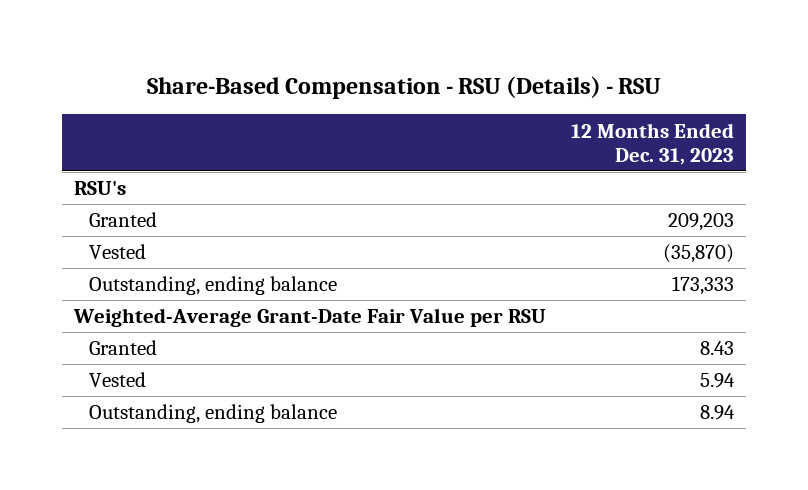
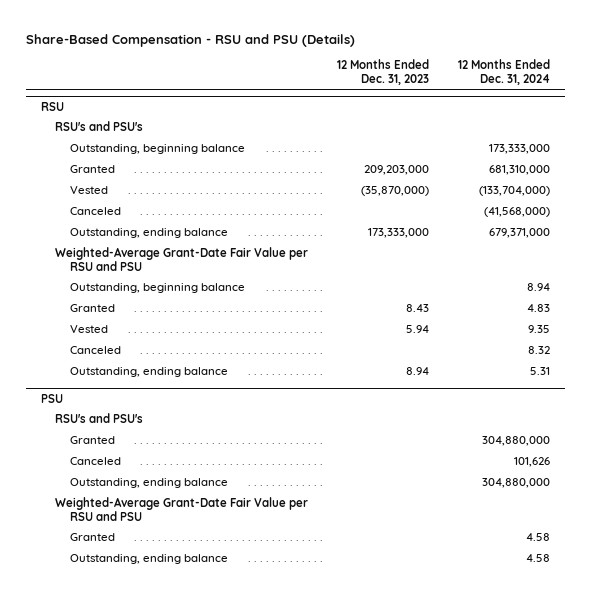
[146,75,661,99] Share-Based Compensation - RSU (Details) - RSU -> [26,33,356,47] Share-Based Compensation - RSU and PSU (Details)
none -> [458,59,551,86] 12 Months Ended Dec. 31, 2024
none -> [40,102,64,112] RSU
[74,181,127,196] RSU's -> [55,121,144,132] RSU's and PSU's
none -> [69,144,245,155] Outstanding, beginning balance
[667,213,734,232] 209,203 -> [364,165,430,176] 209,203,000
[662,244,734,264] (35,870) -> [361,186,430,197] (35,870,000)
none -> [69,207,121,216] Canceled
[671,276,734,296] 173,333 -> [368,228,430,239] 173,333,000
[73,308,547,328] Weighted-Average Grant-Date Fair Value per RSU -> [55,247,309,272] Weighted-Average Grant-Date Fair Value per RSU and PSU
none -> [69,283,245,294] Outstanding, beginning balance
none -> [69,346,121,355] Canceled
none -> [40,394,63,404] PSU
none -> [55,413,144,424] RSU's and PSU's
none -> [69,436,115,445] Granted
none -> [69,457,121,466] Canceled
none -> [69,478,228,489] Outstanding, ending balance
none -> [55,497,309,522] Weighted-Average Grant-Date Fair Value per RSU and PSU
none -> [69,533,115,542] Granted
none -> [69,554,228,565] Outstanding, ending balance

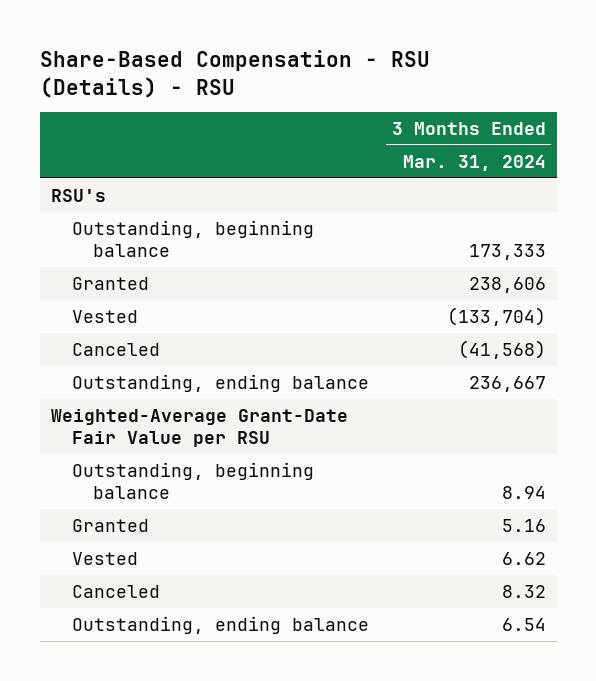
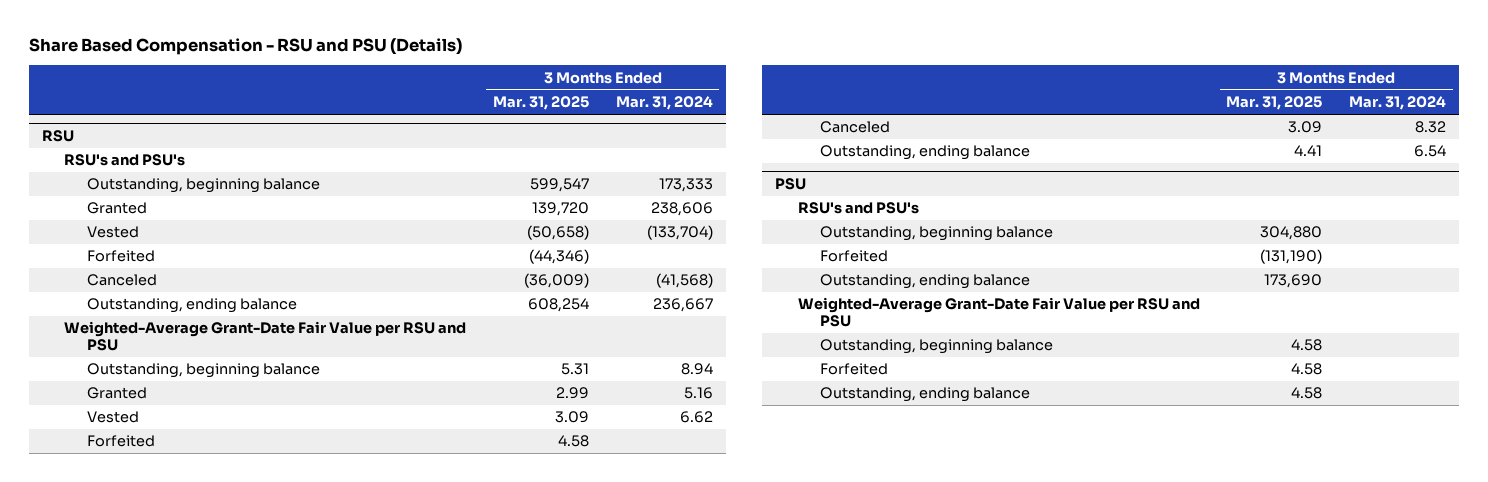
[39,50,430,98] Share-Based Compensation - RSU (Details) - RSU -> [28,37,462,55] Share Based Compensation - RSU and PSU (Details)
none -> [493,96,590,111] Mar. 31, 2025
none -> [41,129,74,142] RSU
[50,188,106,202] RSU's -> [64,154,186,167] RSU's and PSU's
none -> [86,250,155,263] Forfeited
[50,408,348,447] Weighted-Average Grant-Date Fair Value per RSU -> [64,321,467,352] Weighted-Average Grant-Date Fair Value per RSU and PSU
none -> [86,435,155,448] Forfeited
none -> [775,177,807,190] PSU
none -> [797,202,919,215] RSU's and PSU's
none -> [820,226,1054,242] Outstanding, beginning balance
none -> [820,250,889,263] Forfeited
none -> [820,274,1031,290] Outstanding, ending balance
none -> [797,297,1200,328] Weighted-Average Grant-Date Fair Value per RSU and PSU
none -> [820,339,1054,355] Outstanding, beginning balance
none -> [820,363,889,376] Forfeited
none -> [820,387,1031,403] Outstanding, ending balance

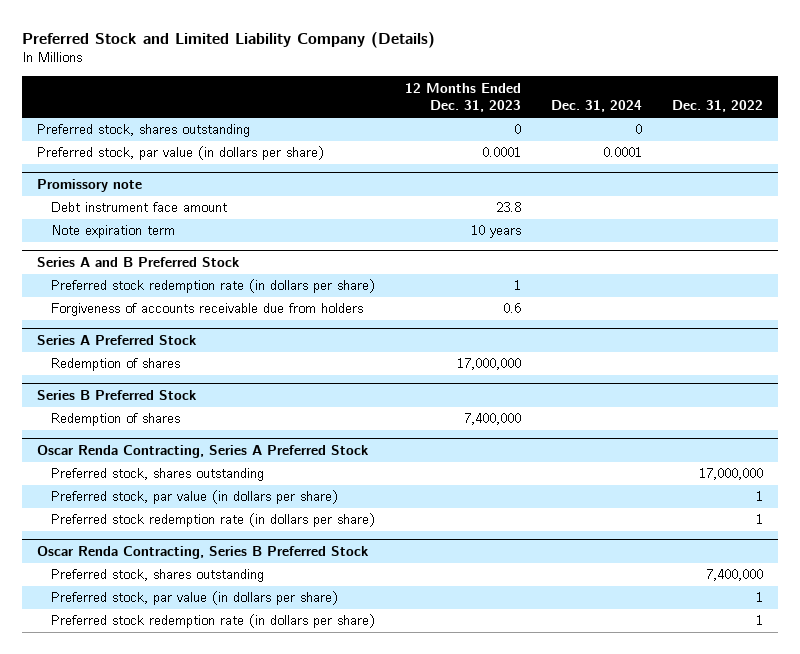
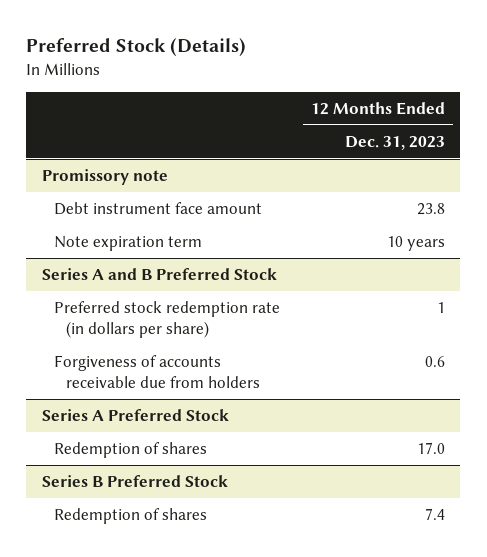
[22,31,436,48] Preferred Stock and Limited Liability Company (Details) -> [26,38,247,57] Preferred Stock (Details)
[550,100,642,113] Dec. 31, 2024 -> none
[671,100,763,113] Dec. 31, 2022 -> none
[37,124,251,138] Preferred stock, shares outstanding -> none
[37,146,325,161] Preferred stock, par value (in dollars per share) -> none
[456,358,521,371] 17,000,000 -> [416,441,445,454] 17.0
[37,445,370,459] Oscar Renda Contracting, Series A Preferred Stock -> none
[50,468,264,482] Preferred stock, shares outstanding -> none
[50,490,338,505] Preferred stock, par value (in dollars per share) -> none
[50,513,375,528] Preferred stock redemption rate (in dollars per share) -> none
[37,546,370,560] Oscar Renda Contracting, Series B Preferred Stock -> none
[50,569,264,583] Preferred stock, shares outstanding -> none
[50,591,338,606] Preferred stock, par value (in dollars per share) -> none
[50,614,375,629] Preferred stock redemption rate (in dollars per share) -> none
[463,413,521,426] 7,400,000 -> [424,507,445,520] 7.4

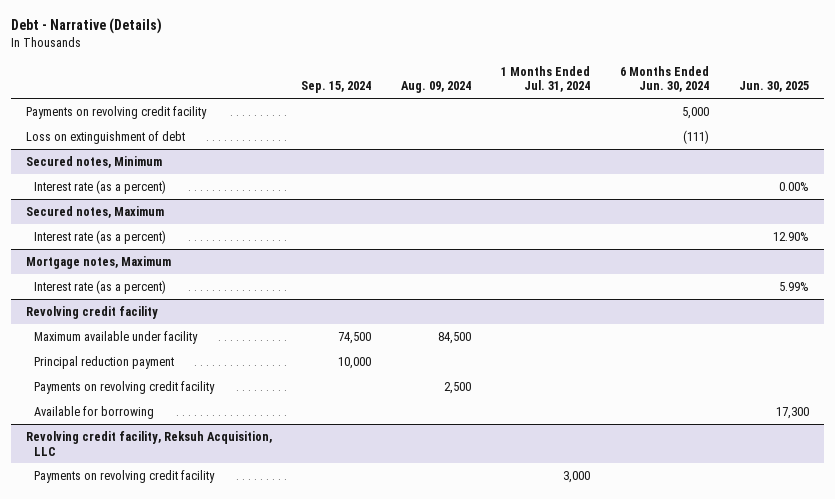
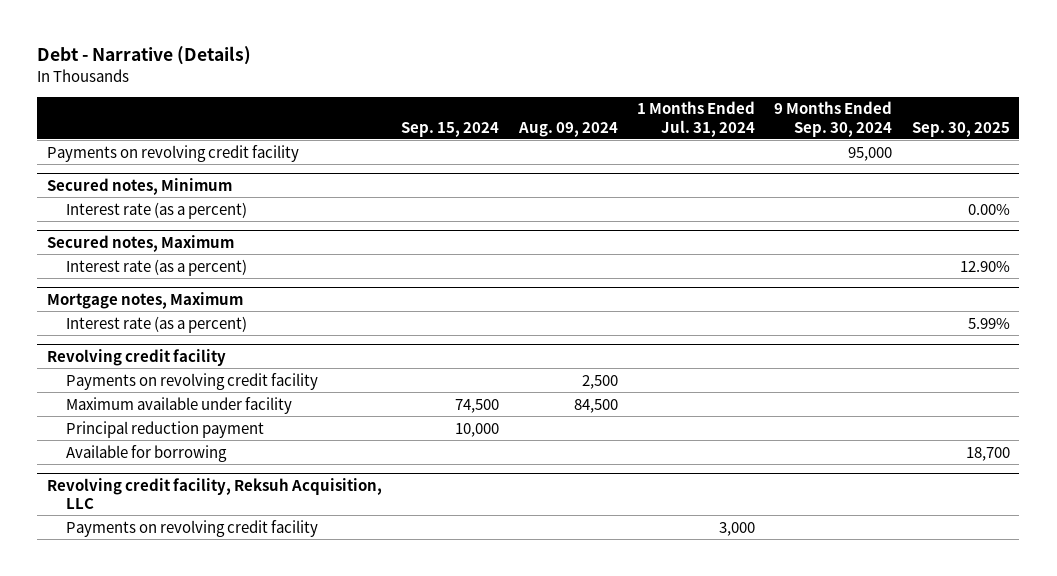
[620,65,710,93] 6 Months Ended Jun. 30, 2024 -> none
[739,81,810,93] Jun. 30, 2025 -> none
none -> [774,101,893,137] 9 Months Ended Sep. 30, 2024
none -> [911,121,1010,137] Sep. 30, 2025
[25,130,185,144] Loss on extinguishment of debt -> none
[34,380,216,394] Payments on revolving credit facility -> [66,372,319,390] Payments on revolving credit facility

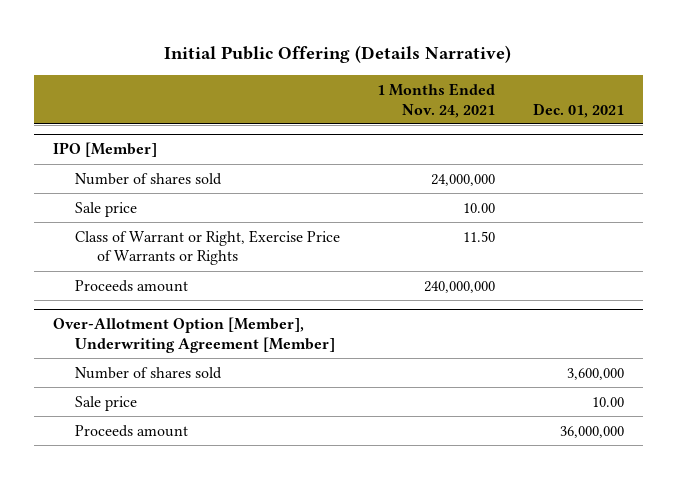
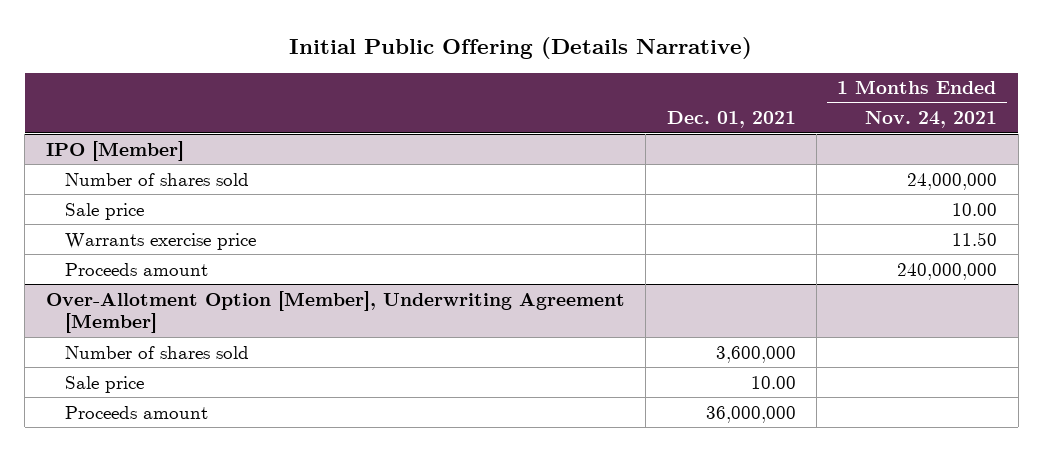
[74,229,340,266] Class of Warrant or Right, Exercise Price of Warrants or Rights -> [64,232,256,250] Warrants exercise price

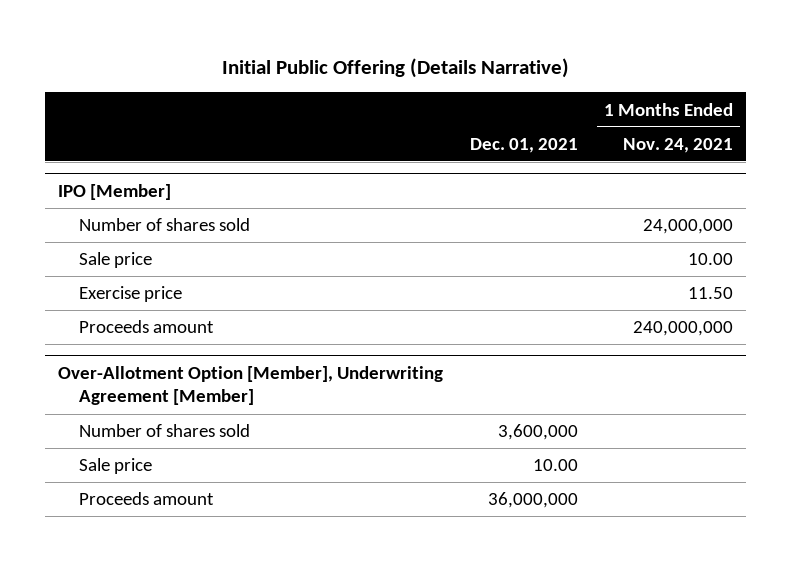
[64,232,256,250] Warrants exercise price -> [78,286,182,303] Exercise price

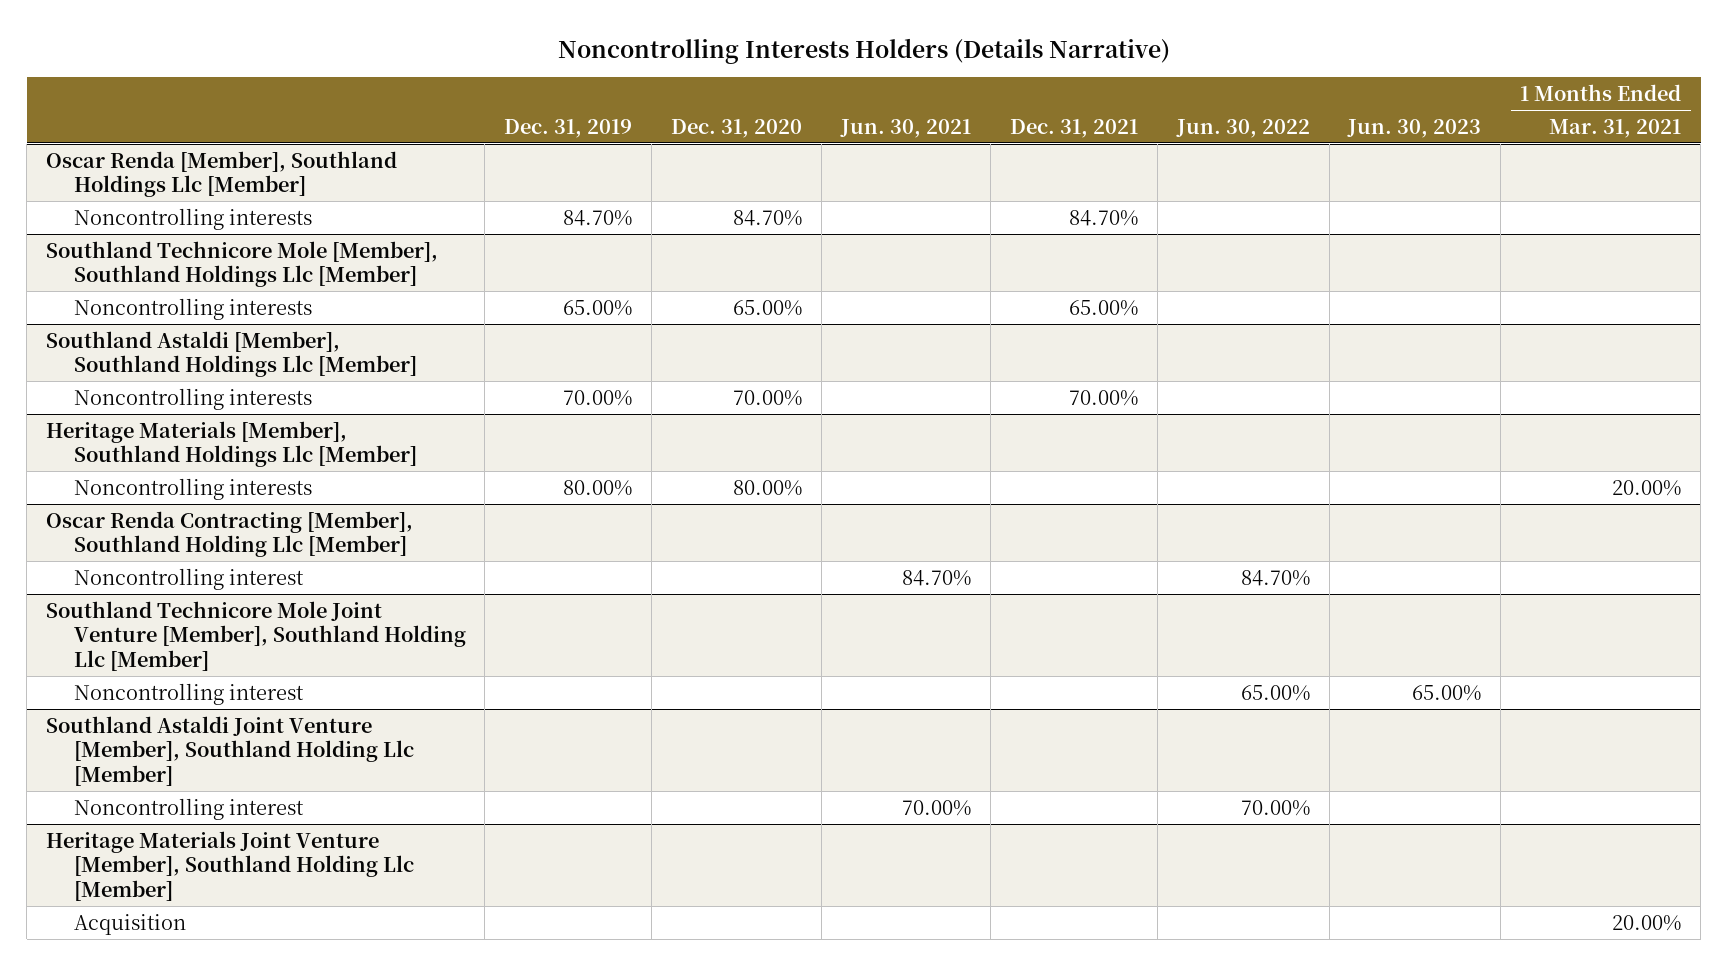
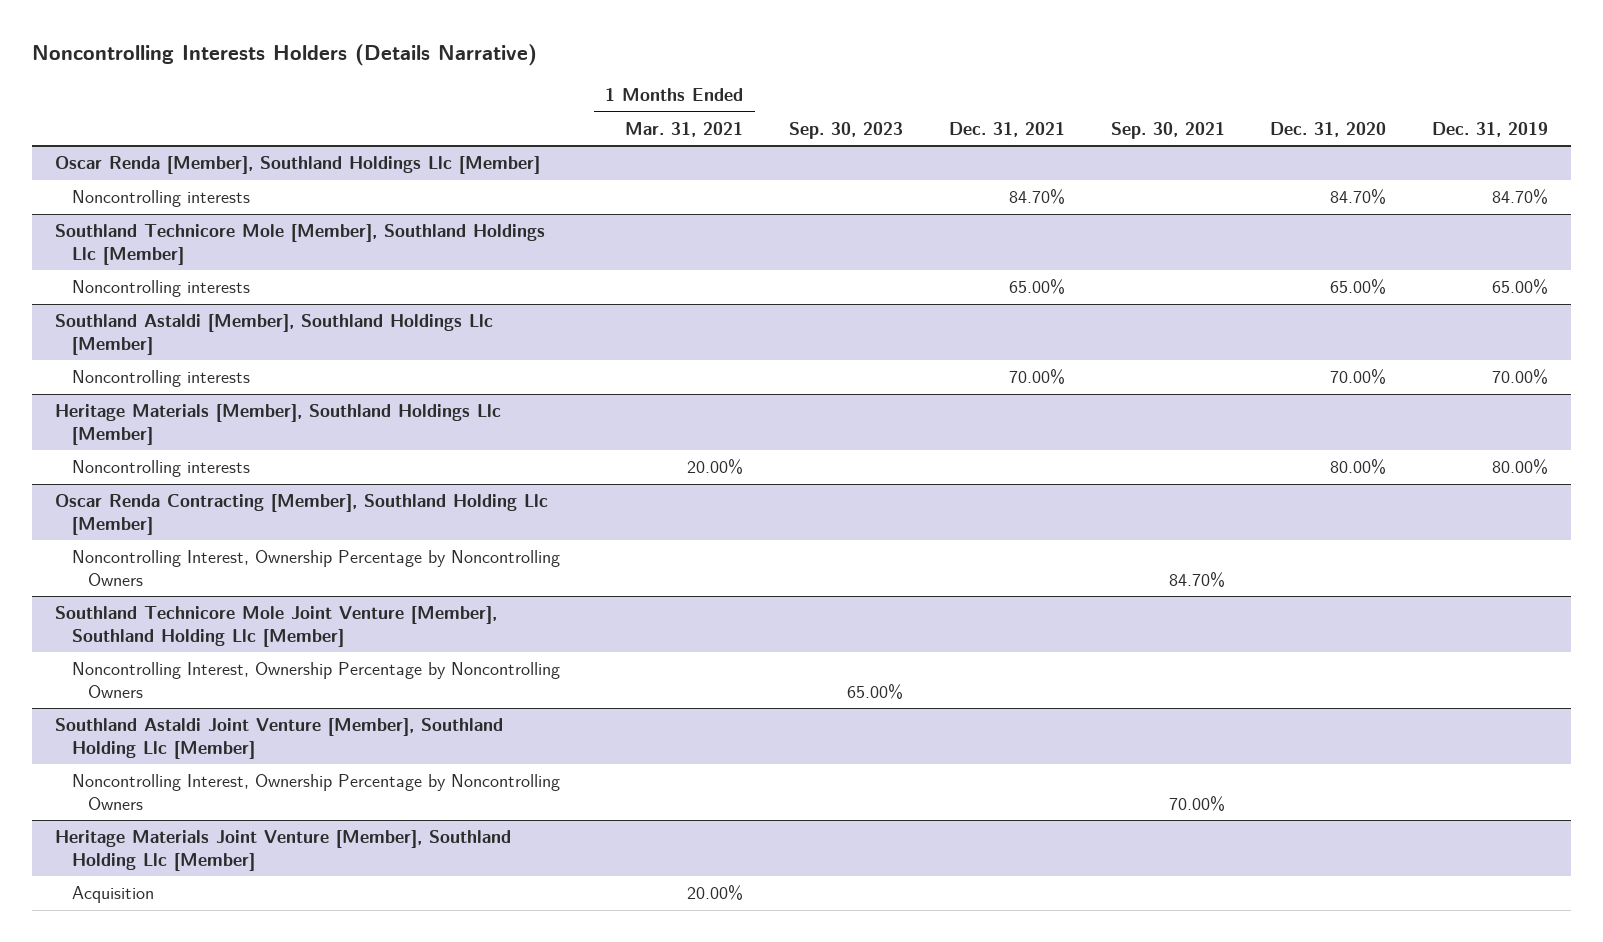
[839,118,971,138] Jun. 30, 2021 -> none
[1175,118,1310,138] Jun. 30, 2022 -> none
[1347,118,1482,138] Jun. 30, 2023 -> none
none -> [789,121,904,139] Sep. 30, 2023
none -> [1110,121,1225,139] Sep. 30, 2021
[73,567,304,590] Noncontrolling interest -> [71,550,560,586] Noncontrolling Interest, Ownership Percentage by Noncontrolling Owners
[73,682,304,705] Noncontrolling interest -> [71,662,560,698] Noncontrolling Interest, Ownership Percentage by Noncontrolling Owners
[73,797,304,820] Noncontrolling interest -> [71,774,560,810] Noncontrolling Interest, Ownership Percentage by Noncontrolling Owners

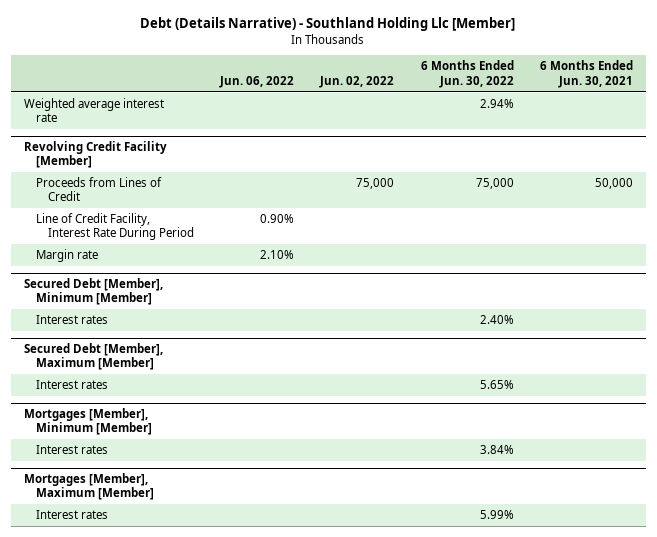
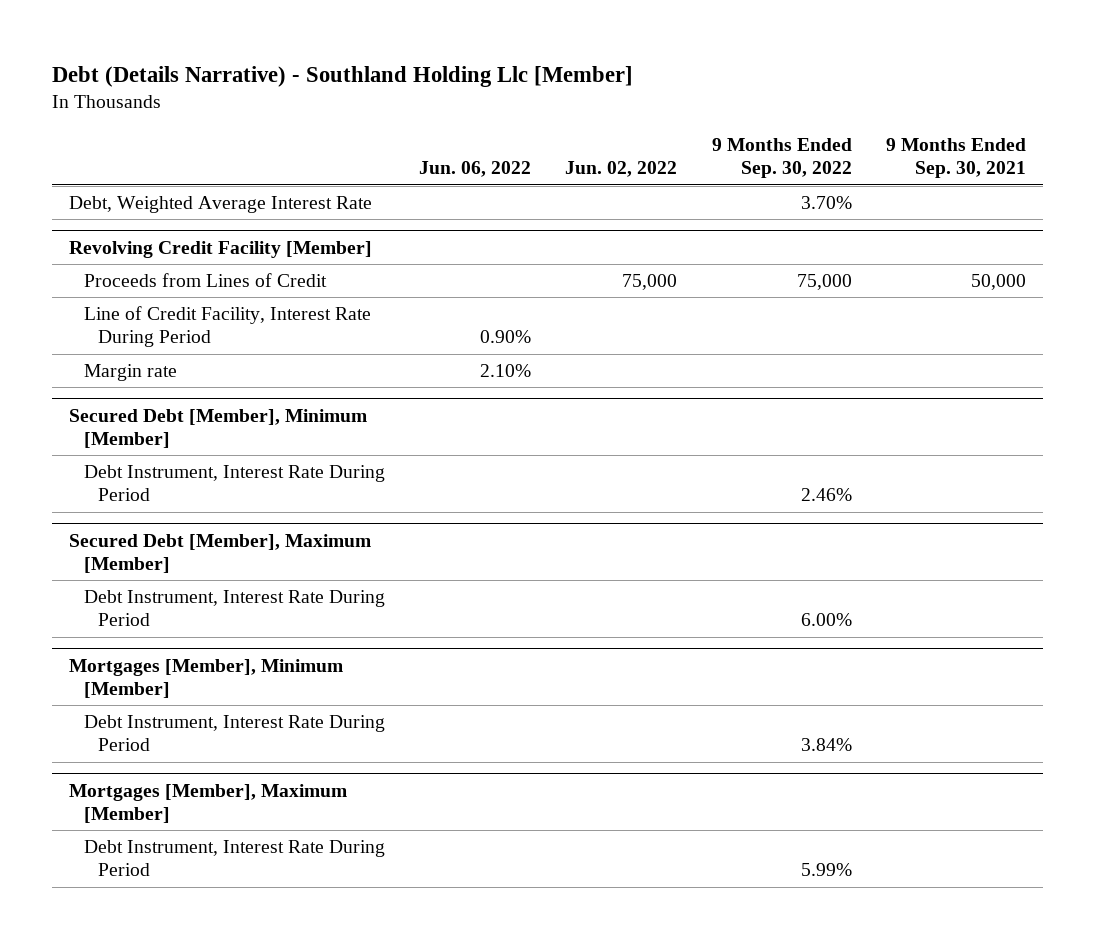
[420,60,514,88] 6 Months Ended Jun. 30, 2022 -> none
[539,60,633,88] 6 Months Ended Jun. 30, 2021 -> none
none -> [711,137,852,179] 9 Months Ended Sep. 30, 2022
none -> [886,137,1027,179] 9 Months Ended Sep. 30, 2021
[23,98,164,123] Weighted average interest rate -> [68,195,372,213] Debt, Weighted Average Interest Rate
[35,315,108,325] Interest rates -> [83,464,385,502] Debt Instrument, Interest Rate During Period
[35,380,108,390] Interest rates -> [83,589,385,627] Debt Instrument, Interest Rate During Period
[35,445,108,455] Interest rates -> [83,714,385,752] Debt Instrument, Interest Rate During Period
[35,510,108,520] Interest rates -> [83,839,385,877] Debt Instrument, Interest Rate During Period

